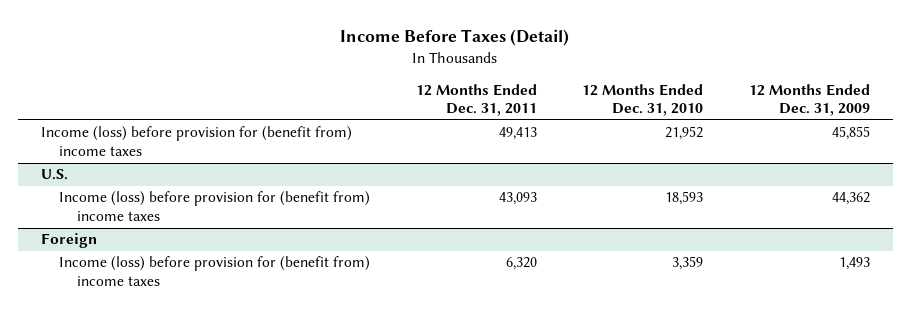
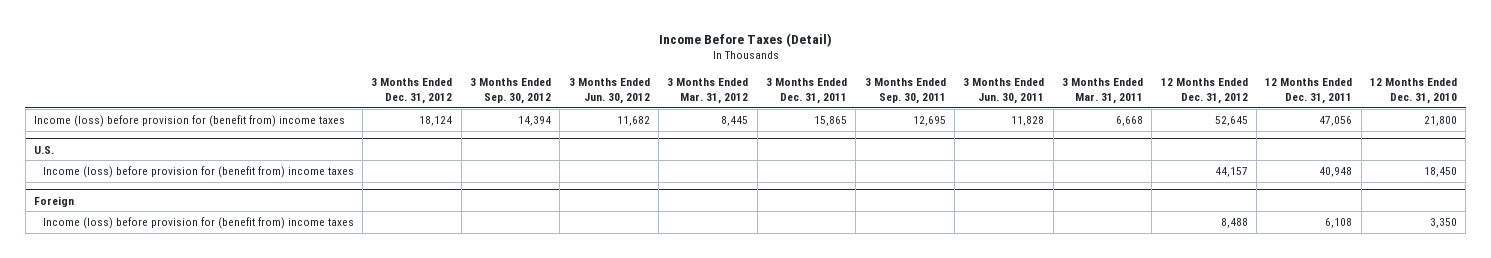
[748,83,870,117] 12 Months Ended Dec. 31, 2009 -> none
none -> [371,78,453,105] 3 Months Ended Dec. 31, 2012
none -> [470,78,552,105] 3 Months Ended Sep. 30, 2012
none -> [568,78,650,105] 3 Months Ended Jun. 30, 2012
none -> [667,78,749,105] 3 Months Ended Mar. 31, 2012
none -> [766,78,848,105] 3 Months Ended Dec. 31, 2011
none -> [864,78,946,105] 3 Months Ended Sep. 30, 2011
none -> [963,78,1045,105] 3 Months Ended Jun. 30, 2011
none -> [1062,78,1144,105] 3 Months Ended Mar. 31, 2011
none -> [1160,78,1248,105] 12 Months Ended Dec. 31, 2012
[498,127,537,141] 49,413 -> [1319,116,1353,127] 47,056
[665,126,704,141] 21,952 -> [1424,116,1458,127] 21,800
[498,192,537,206] 43,093 -> [1319,167,1353,178] 40,948
[665,191,704,206] 18,593 -> [1424,167,1458,178] 18,450
[505,257,537,271] 6,320 -> [1325,218,1353,229] 6,108
[672,256,704,271] 3,359 -> [1430,218,1458,229] 3,350

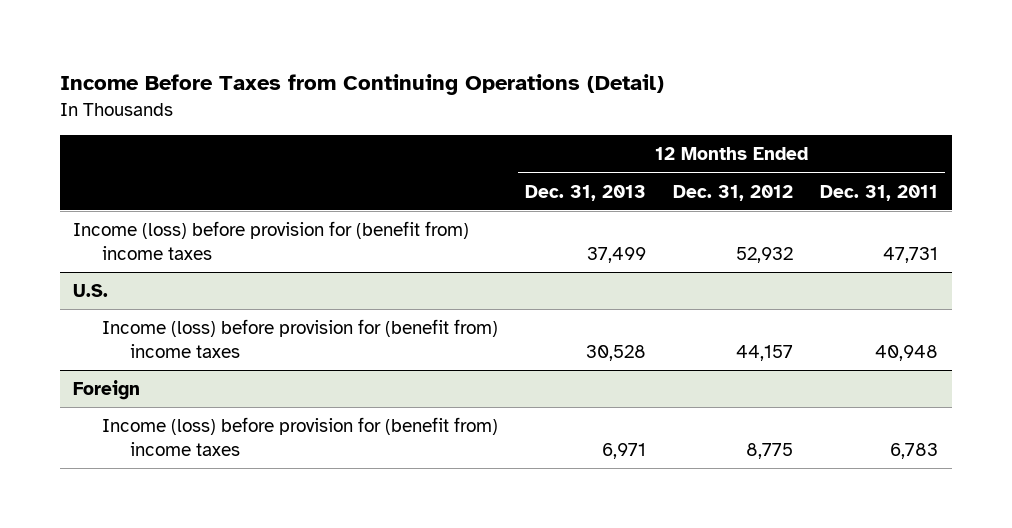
[658,32,832,47] Income Before Taxes (Detail) -> [59,73,664,95] Income Before Taxes from Continuing Operations (Detail)
[371,78,453,105] 3 Months Ended Dec. 31, 2012 -> none
[470,78,552,105] 3 Months Ended Sep. 30, 2012 -> none
[568,78,650,105] 3 Months Ended Jun. 30, 2012 -> none
[667,78,749,105] 3 Months Ended Mar. 31, 2012 -> none
[766,78,848,105] 3 Months Ended Dec. 31, 2011 -> none
[864,78,946,105] 3 Months Ended Sep. 30, 2011 -> none
[963,78,1045,105] 3 Months Ended Jun. 30, 2011 -> none
[1062,78,1144,105] 3 Months Ended Mar. 31, 2011 -> none
[1370,78,1458,105] 12 Months Ended Dec. 31, 2010 -> none
none -> [524,184,646,201] Dec. 31, 2013
[1214,116,1248,127] 52,645 -> [736,246,794,263] 52,932
[1319,116,1353,127] 47,056 -> [883,246,939,263] 47,731
[1220,218,1248,229] 8,488 -> [746,442,794,459] 8,775
[1325,218,1353,229] 6,108 -> [890,442,939,459] 6,783

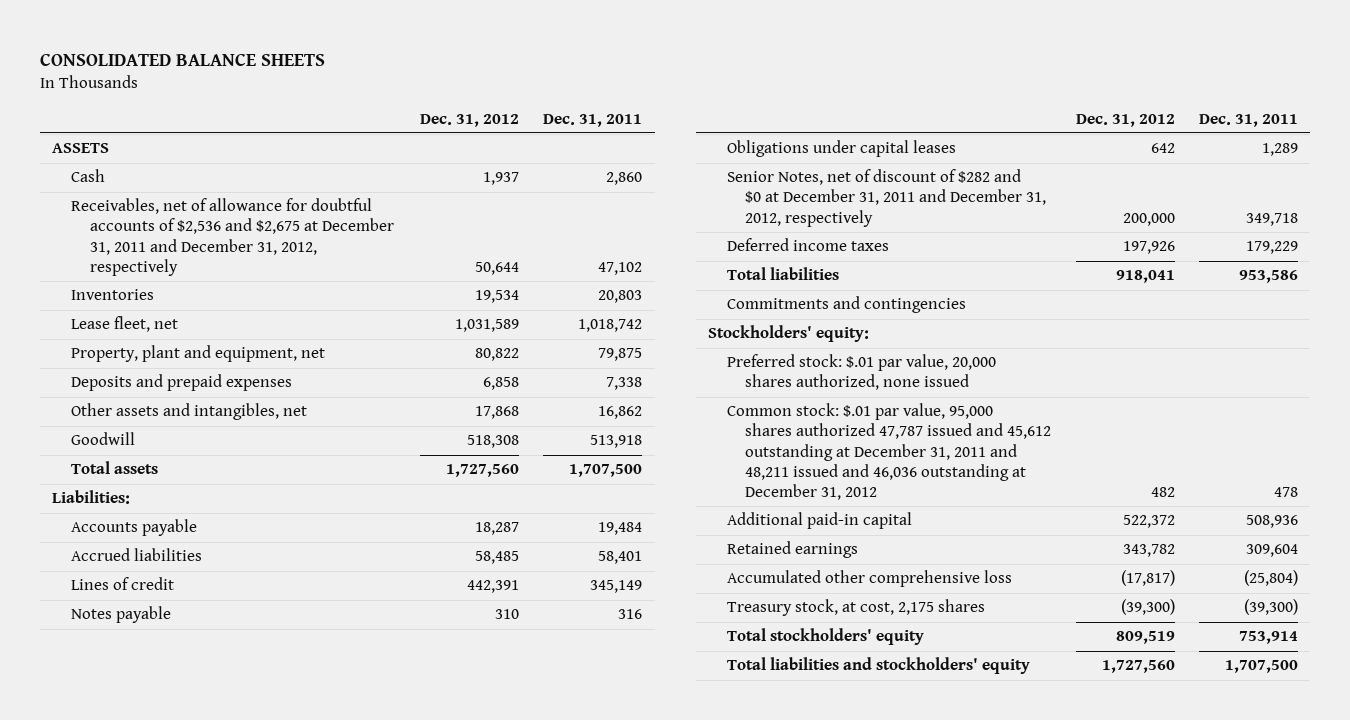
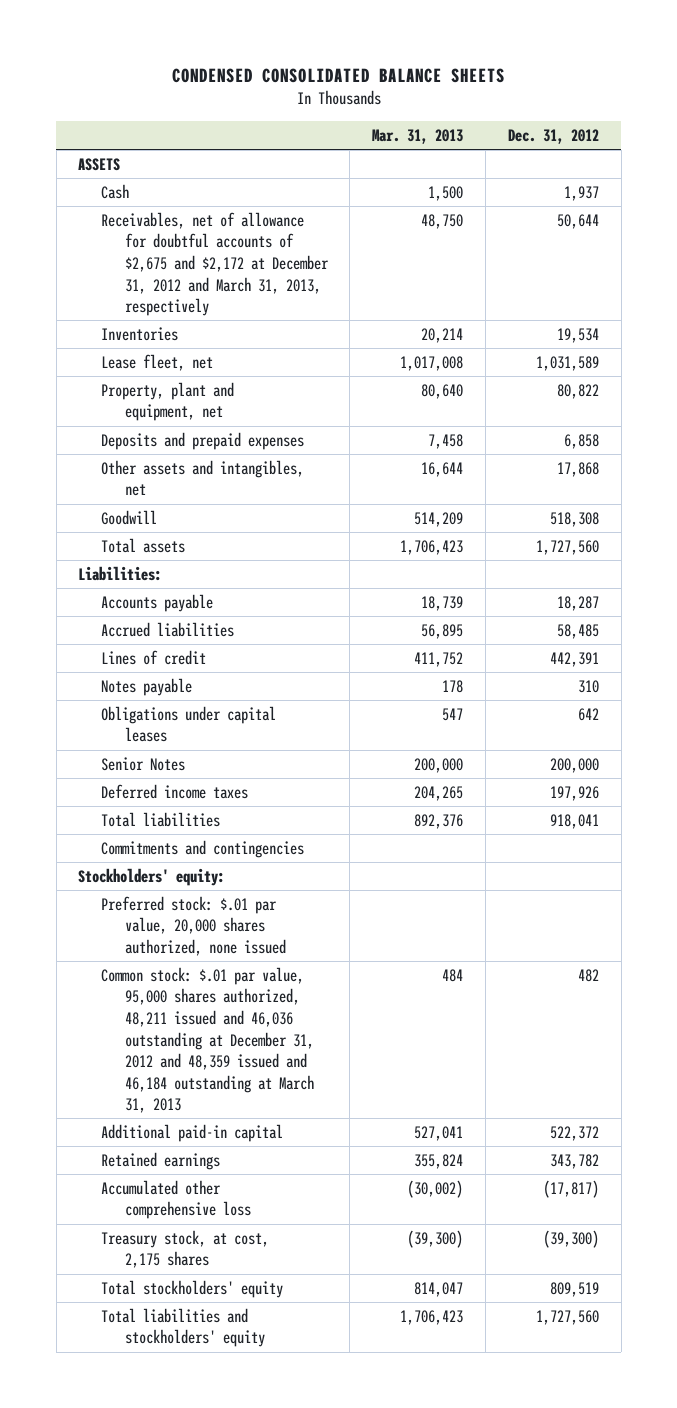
[40,52,326,66] CONSOLIDATED BALANCE SHEETS -> [171,67,505,83] CONDENSED CONSOLIDATED BALANCE SHEETS
[543,113,643,127] Dec. 31, 2011 -> none
none -> [372,128,464,144] Mar. 31, 2013
[71,198,394,276] Receivables, net of allowance for doubtful accounts of $2,536 and $2,675 at December 31, 2011 and December 31, 2012, respectively -> [101,211,329,317] Receivables, net of allowance for doubtful accounts of $2,675 and $2,172 at December 31, 2012 and March 31, 2013, respectively
[726,169,1047,227] Senior Notes, net of discount of $282 and $0 at December 31, 2011 and December 31, 2012, respectively -> [101,756,186,771] Senior Notes
[726,403,1052,500] Common stock: $.01 par value, 95,000 shares authorized 47,787 issued and 45,612 outstanding at December 31, 2011 and 48,211 issued and 46,036 outstanding at December 31, 2012 -> [101,966,314,1114] Common stock: $.01 par value, 95,000 shares authorized, 48,211 issued and 46,036 outstanding at December 31, 2012 and 48,359 issued and 46,184 outstanding at March 31, 2013

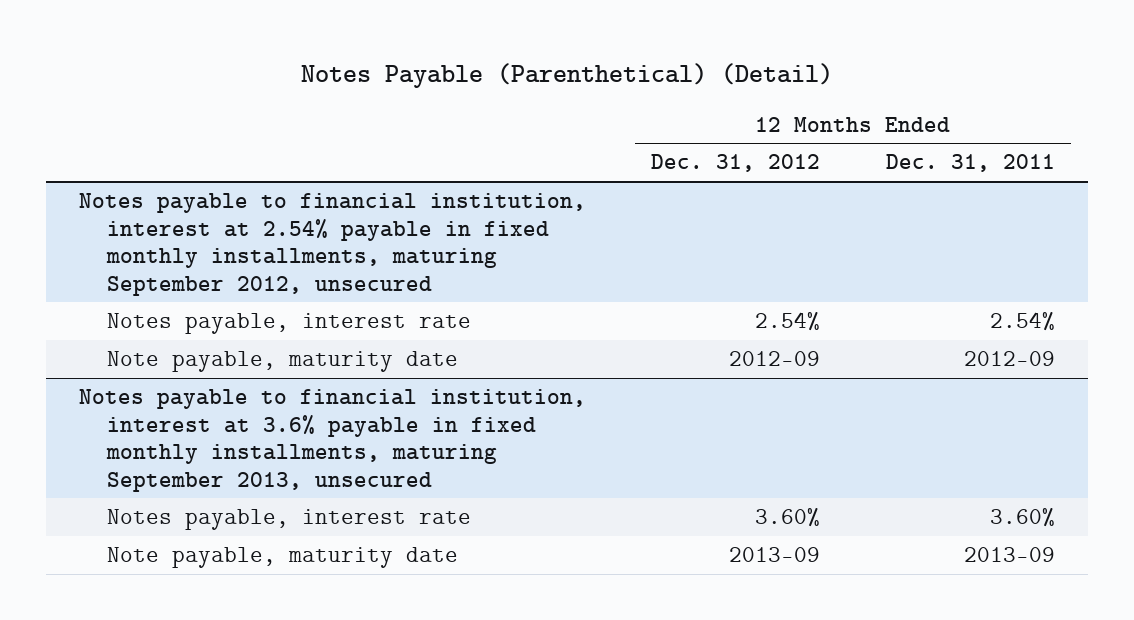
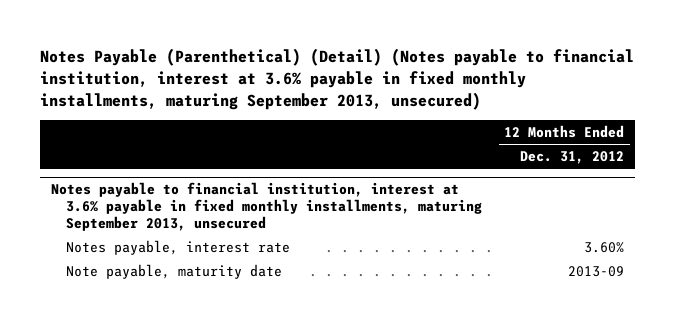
[300,63,833,89] Notes Payable (Parenthetical) (Detail) -> [39,47,634,110] Notes Payable (Parenthetical) (Detail) (Notes payable to financial institution, interest at 3.6% payable in fixed monthly installments, maturing September 2013, unsecured)
[885,154,1055,173] Dec. 31, 2011 -> none
[78,193,586,296] Notes payable to financial institution, interest at 2.54% payable in fixed monthly installments, maturing September 2012, unsecured -> none
[107,313,472,335] Notes payable, interest rate -> none
[107,351,459,373] Note payable, maturity date -> none

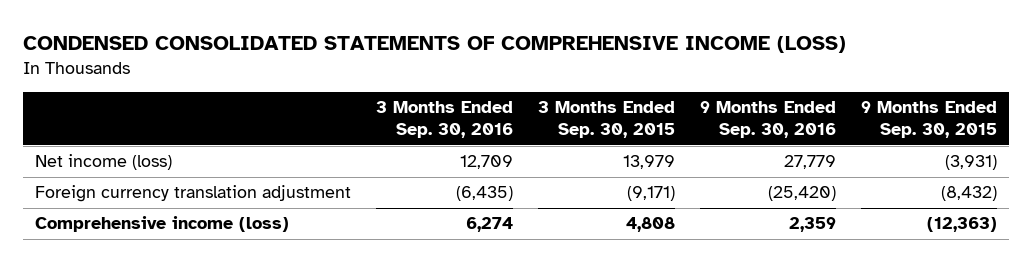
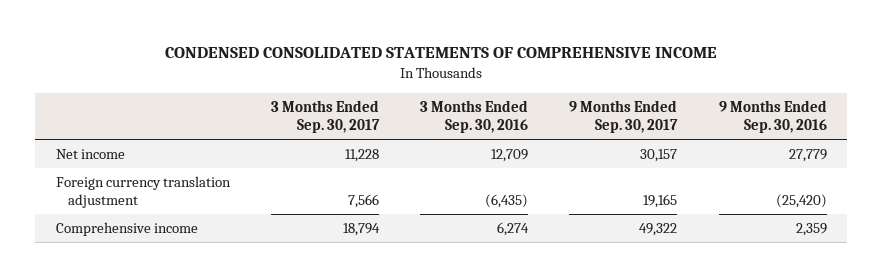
[22,36,846,54] CONDENSED CONSOLIDATED STATEMENTS OF COMPREHENSIVE INCOME (LOSS) -> [165,47,718,59] CONDENSED CONSOLIDATED STATEMENTS OF COMPREHENSIVE INCOME
[538,101,676,139] 3 Months Ended Sep. 30, 2015 -> none
[860,101,997,139] 9 Months Ended Sep. 30, 2015 -> none
none -> [270,100,380,134] 3 Months Ended Sep. 30, 2017
none -> [569,100,679,134] 9 Months Ended Sep. 30, 2017
[35,154,173,171] Net income (loss) -> [55,149,125,160] Net income
[35,216,290,233] Comprehensive income (loss) -> [55,222,198,237] Comprehensive income

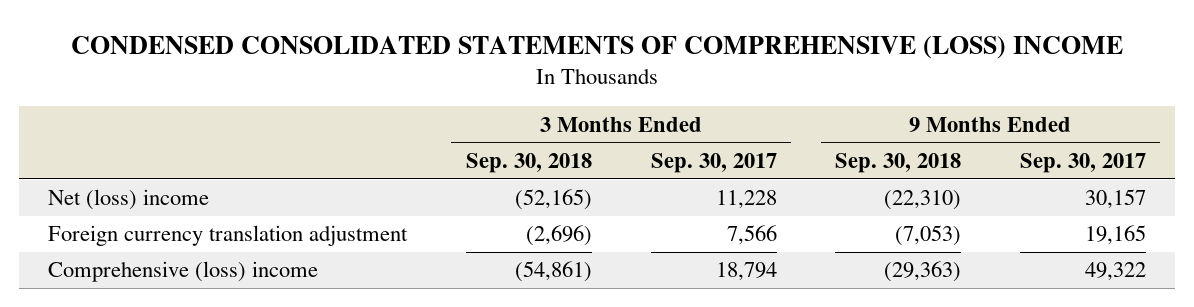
[165,47,718,59] CONDENSED CONSOLIDATED STATEMENTS OF COMPREHENSIVE INCOME -> [71,35,1124,59] CONDENSED CONSOLIDATED STATEMENTS OF COMPREHENSIVE (LOSS) INCOME
[420,100,529,134] 3 Months Ended Sep. 30, 2016 -> none
[718,100,827,134] 9 Months Ended Sep. 30, 2016 -> none
none -> [465,153,592,174] Sep. 30, 2018
none -> [835,153,962,174] Sep. 30, 2018
[55,149,125,160] Net income -> [48,189,210,211] Net (loss) income
[55,222,198,237] Comprehensive income -> [48,261,319,283] Comprehensive (loss) income

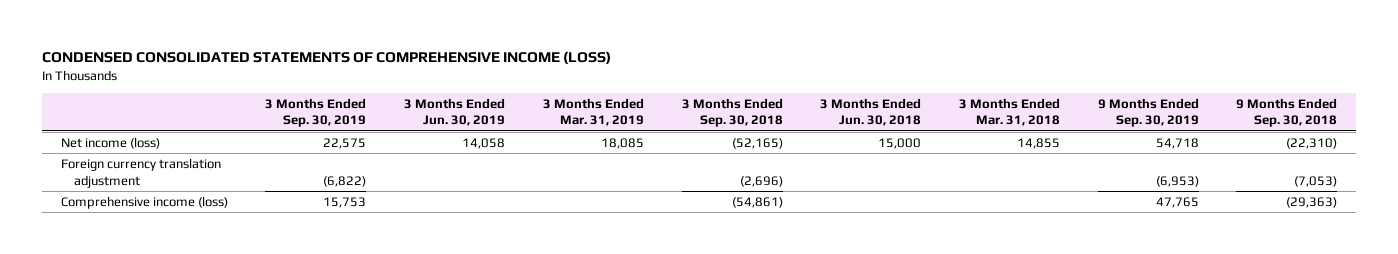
[71,35,1124,59] CONDENSED CONSOLIDATED STATEMENTS OF COMPREHENSIVE (LOSS) INCOME -> [41,51,611,65] CONDENSED CONSOLIDATED STATEMENTS OF COMPREHENSIVE INCOME (LOSS)
[650,153,777,174] Sep. 30, 2017 -> none
[1019,153,1146,174] Sep. 30, 2017 -> none
none -> [265,97,367,128] 3 Months Ended Sep. 30, 2019
none -> [404,97,506,127] 3 Months Ended Jun. 30, 2019
none -> [542,97,644,127] 3 Months Ended Mar. 31, 2019
none -> [820,97,922,127] 3 Months Ended Jun. 30, 2018
none -> [958,97,1060,127] 3 Months Ended Mar. 31, 2018
none -> [1097,97,1199,128] 9 Months Ended Sep. 30, 2019
[48,189,210,211] Net (loss) income -> [60,136,160,149] Net income (loss)
[48,261,319,283] Comprehensive (loss) income -> [60,195,228,209] Comprehensive income (loss)

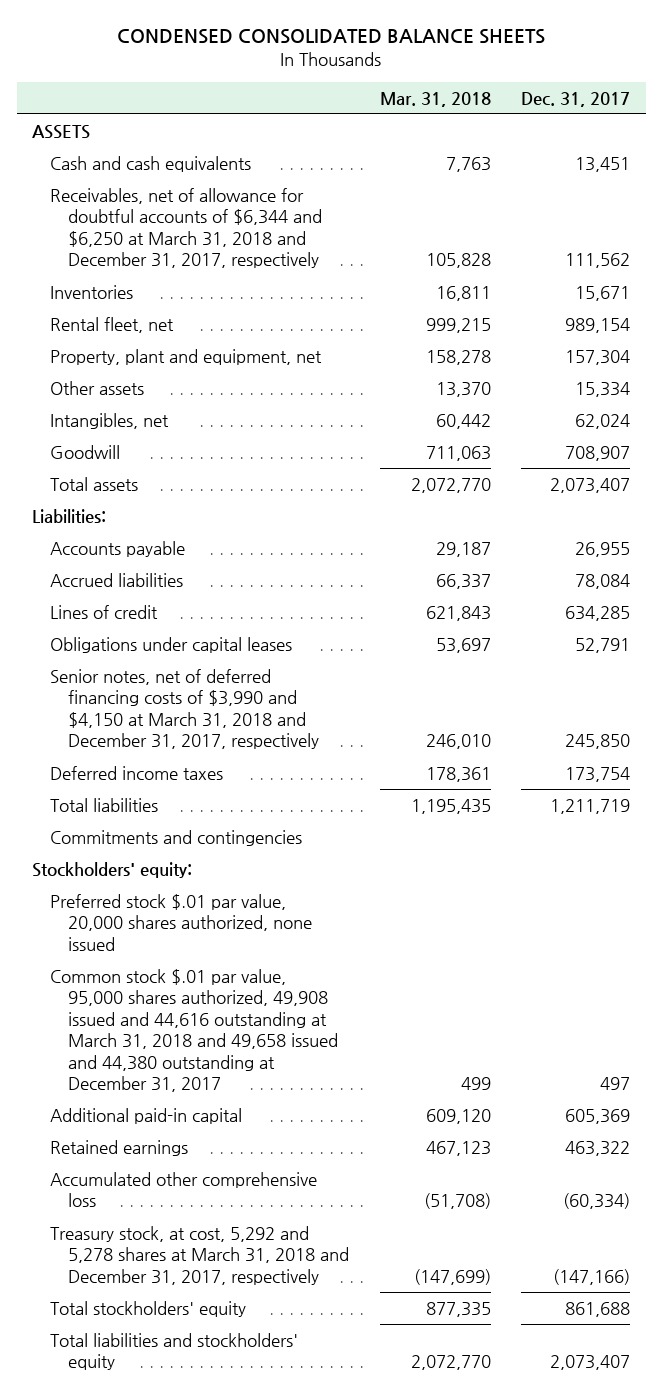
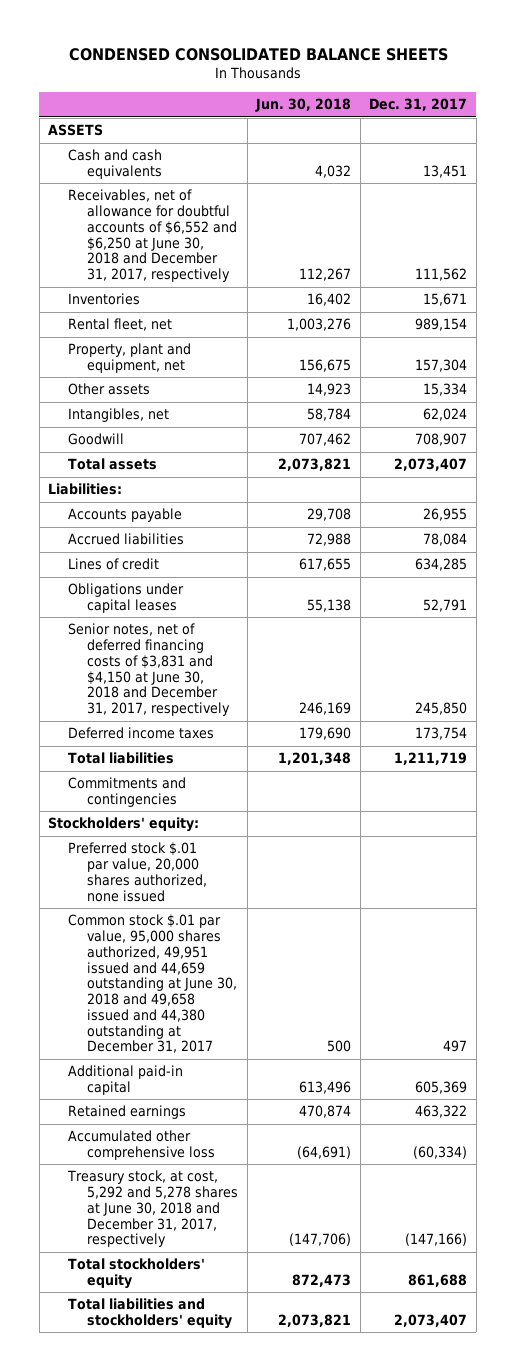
[379,91,491,107] Mar. 31, 2018 -> none
none -> [255,98,352,113] Jun. 30, 2018
[49,187,322,269] Receivables, net of allowance for doubtful accounts of $6,344 and $6,250 at March 31, 2018 and December 31, 2017, respectively -> [67,189,238,283] Receivables, net of allowance for doubtful accounts of $6,552 and $6,250 at June 30, 2018 and December 31, 2017, respectively
[49,668,319,750] Senior notes, net of deferred financing costs of $3,990 and $4,150 at March 31, 2018 and December 31, 2017, respectively -> [67,623,231,717] Senior notes, net of deferred financing costs of $3,831 and $4,150 at June 30, 2018 and December 31, 2017, respectively
[49,968,338,1092] Common stock $.01 par value, 95,000 shares authorized, 49,908 issued and 44,616 outstanding at March 31, 2018 and 49,658 issued and 44,380 outstanding at December 31, 2017 -> [67,914,238,1054] Common stock $.01 par value, 95,000 shares authorized, 49,951 issued and 44,659 outstanding at June 30, 2018 and 49,658 issued and 44,380 outstanding at December 31, 2017
[49,1225,349,1285] Treasury stock, at cost, 5,292 and 5,278 shares at March 31, 2018 and December 31, 2017, respectively -> [66,1170,239,1248] Treasury stock, at cost, 5,292 and 5,278 shares at June 30, 2018 and December 31, 2017, respectively

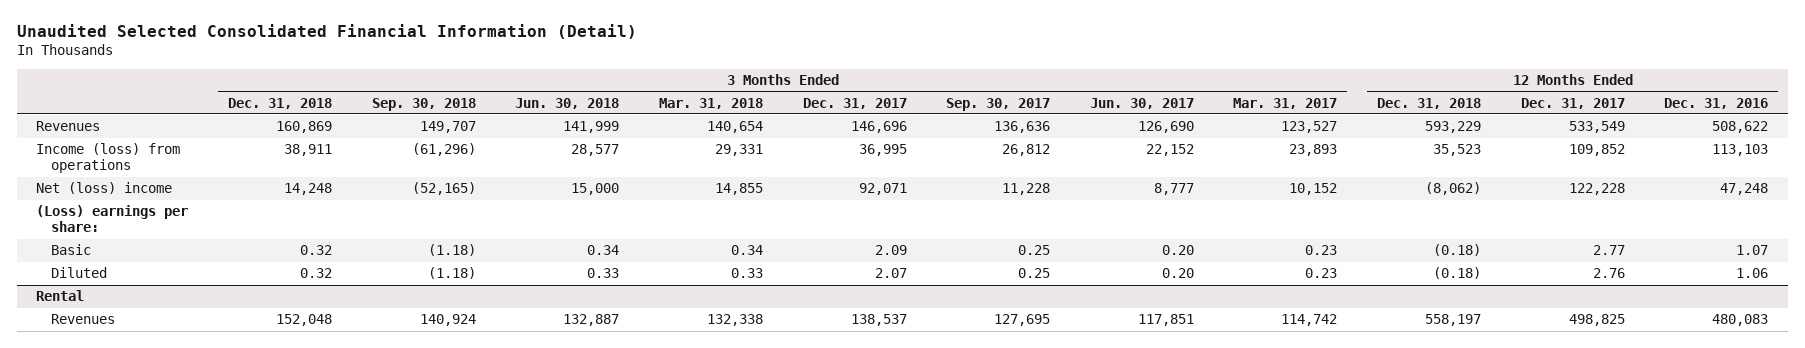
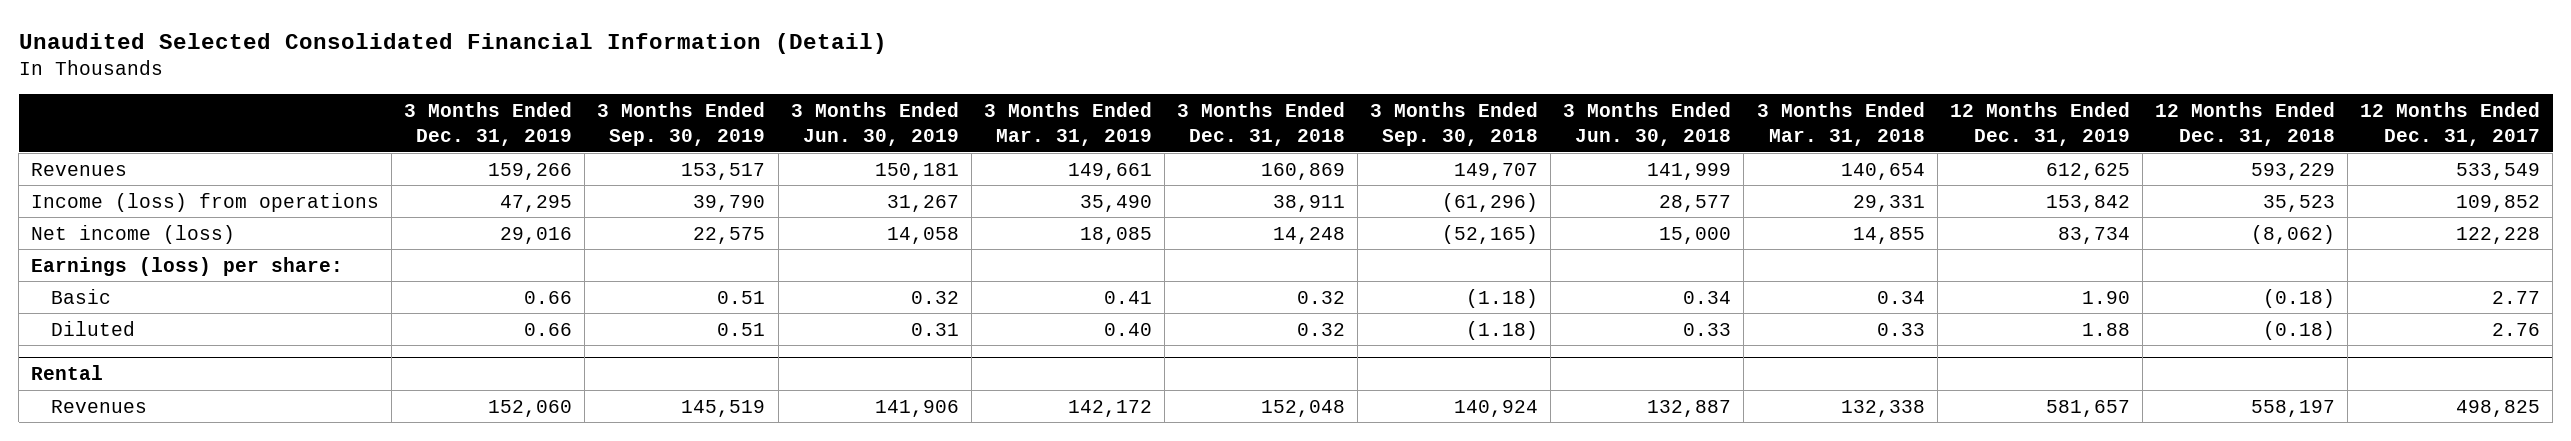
[802,97,907,109] Dec. 31, 2017 -> none
[946,97,1051,111] Sep. 30, 2017 -> none
[1089,97,1194,109] Jun. 30, 2017 -> none
[1233,97,1338,109] Mar. 31, 2017 -> none
[1664,97,1769,109] Dec. 31, 2016 -> none
none -> [404,101,573,146] 3 Months Ended Dec. 31, 2019
none -> [597,101,766,146] 3 Months Ended Sep. 30, 2019
none -> [790,101,959,146] 3 Months Ended Jun. 30, 2019
none -> [983,101,1152,146] 3 Months Ended Mar. 31, 2019
none -> [1949,101,2130,146] 12 Months Ended Dec. 31, 2019
[36,182,173,195] Net (loss) income -> [31,224,236,244] Net income (loss)
[36,205,189,233] (Loss) earnings per share: -> [31,256,344,276] Earnings (loss) per share:

